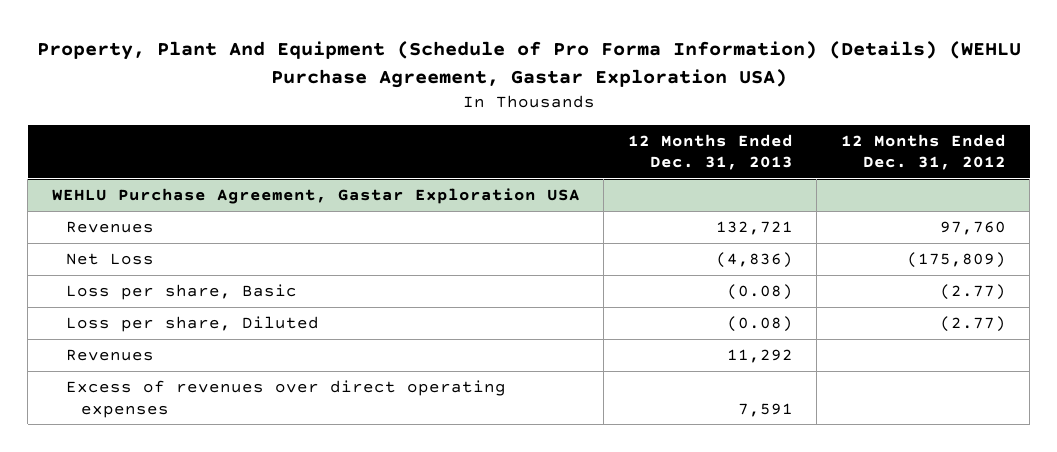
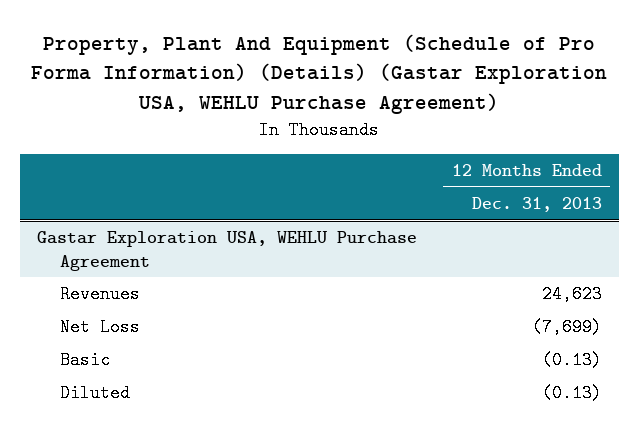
[36,41,1021,88] Property, Plant And Equipment (Schedule of Pro Forma Information) (Details) (WEHLU Purchase Agreement, Gastar Exploration USA) -> [31,33,608,115] Property, Plant And Equipment (Schedule of Pro Forma Information) (Details) (Gastar Exploration USA, WEHLU Purchase Agreement)
[840,133,1006,171] 12 Months Ended Dec. 31, 2012 -> none
[66,349,155,362] Revenues -> none
[66,380,507,418] Excess of revenues over direct operating expenses -> none
[51,188,580,205] WEHLU Purchase Agreement, Gastar Exploration USA -> [37,231,418,271] Gastar Exploration USA, WEHLU Purchase Agreement
[715,221,793,236] 132,721 -> [541,285,602,304] 24,623
[715,252,793,269] (4,836) -> [531,318,602,337] (7,699)
[66,284,298,301] Loss per share, Basic -> [60,351,111,370] Basic
[726,284,793,301] (0.08) -> [541,351,602,370] (0.13)
[66,316,320,333] Loss per share, Diluted -> [60,384,131,403] Diluted
[726,316,793,333] (0.08) -> [541,384,602,403] (0.13)

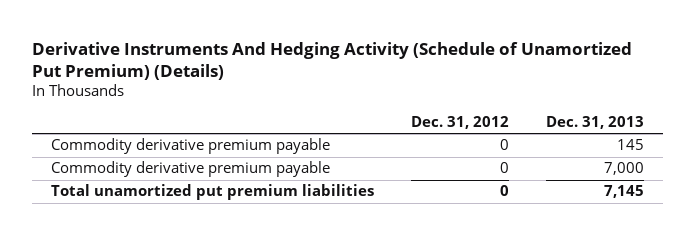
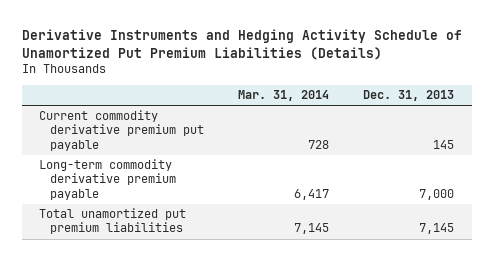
[32,41,633,80] Derivative Instruments And Hedging Activity (Schedule of Unamortized Put Premium) (Details) -> [22,29,463,60] Derivative Instruments and Hedging Activity Schedule of Unamortized Put Premium Liabilities (Details)
[411,115,510,129] Dec. 31, 2012 -> none
none -> [238,90,330,102] Mar. 31, 2014
[50,138,330,155] Commodity derivative premium payable -> [39,110,205,151] Current commodity derivative premium put payable
[50,161,330,178] Commodity derivative premium payable -> [39,159,177,200] Long-term commodity derivative premium payable

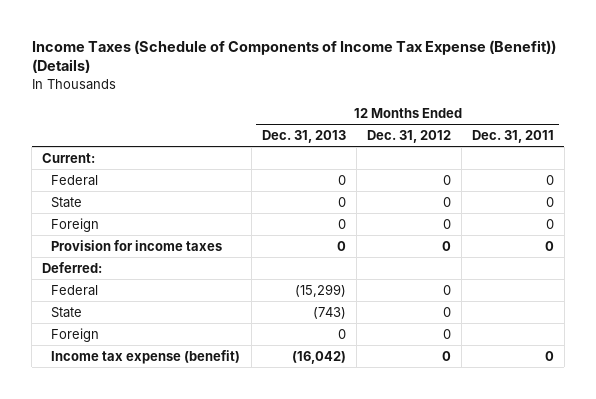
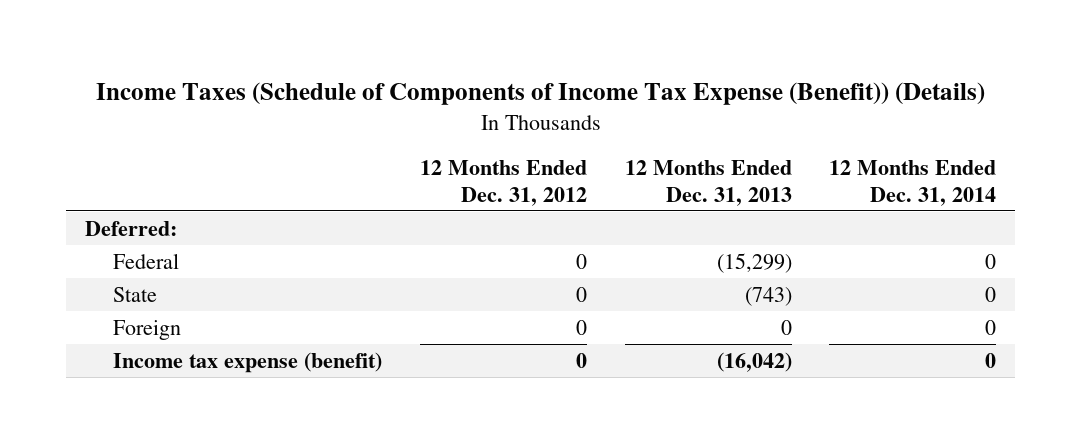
[471,129,554,143] Dec. 31, 2011 -> none
none -> [829,160,997,206] 12 Months Ended Dec. 31, 2014
[42,152,96,163] Current: -> none
[51,174,99,186] Federal -> none
[51,196,83,208] State -> none
[51,217,100,232] Foreign -> none
[51,239,223,251] Provision for income taxes -> none

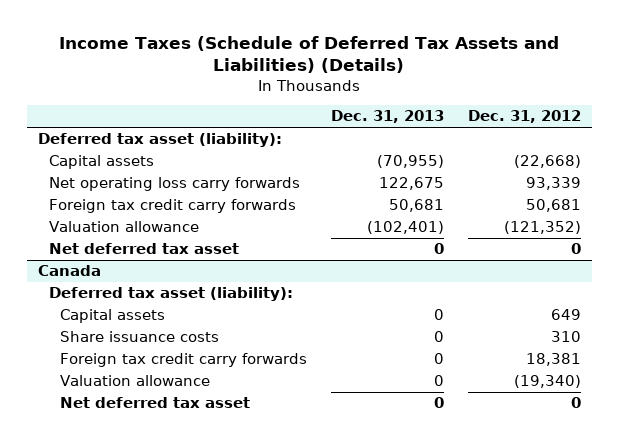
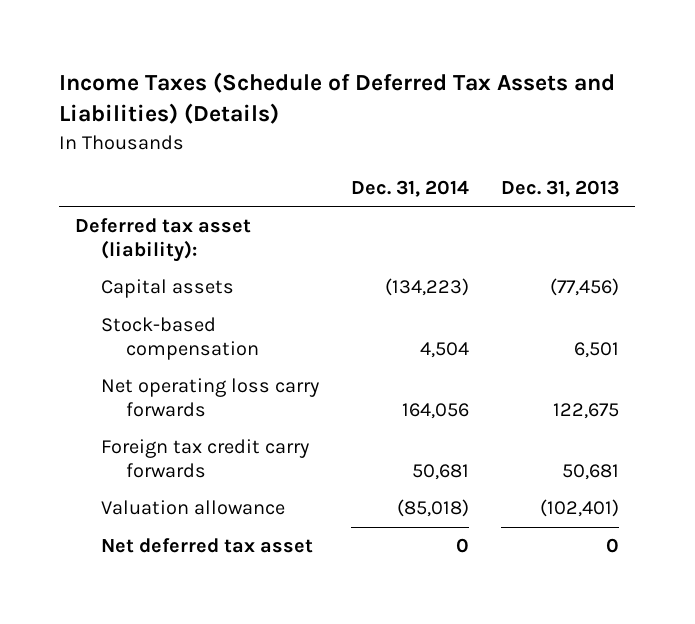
[467,110,581,124] Dec. 31, 2012 -> none
none -> [351,179,470,197] Dec. 31, 2014
[376,155,444,169] (70,955) -> [550,278,620,297] (77,456)
none -> [100,317,260,360] Stock-based compensation
[38,265,102,277] Canada -> none
[49,287,294,302] Deferred tax asset (liability): -> none
[60,309,166,324] Capital assets -> none
[60,331,220,343] Share issuance costs -> none
[60,353,308,368] Foreign tax credit carry forwards -> none
[60,375,211,387] Valuation allowance -> none
[60,397,251,409] Net deferred tax asset -> none

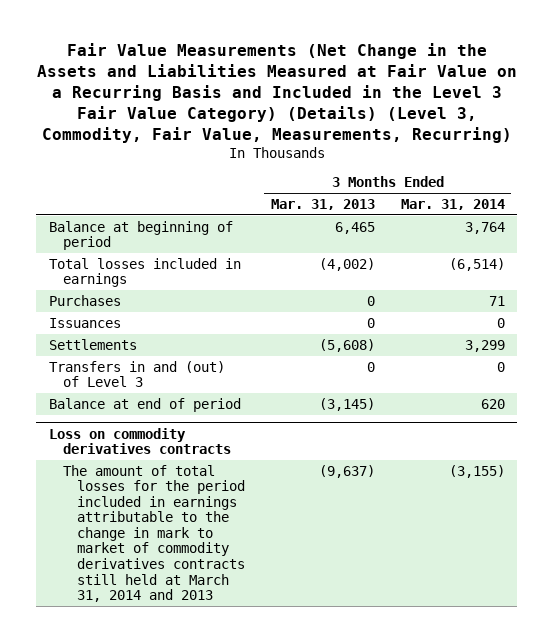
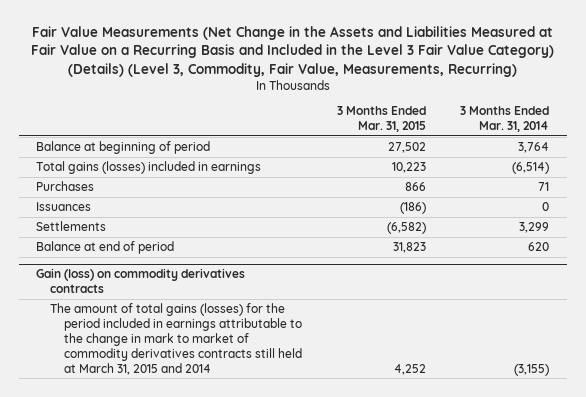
[270,198,375,210] Mar. 31, 2013 -> none
none -> [336,106,426,133] 3 Months Ended Mar. 31, 2015
[48,257,241,288] Total losses included in earnings -> [36,161,262,175] Total gains (losses) included in earnings
[48,360,225,388] Transfers in and (out) of Level 3 -> none
[48,427,231,455] Loss on commodity derivatives contracts -> [36,268,246,294] Gain (loss) on commodity derivatives contracts
[62,464,245,603] The amount of total losses for the period included in earnings attributable to the change in mark to market of commodity derivatives contracts still held at March 31, 2014 and 2013 -> [50,303,303,375] The amount of total gains (losses) for the period included in earnings attributable to the change in mark to market of commodity derivatives contracts still held at March 31, 2015 and 2014

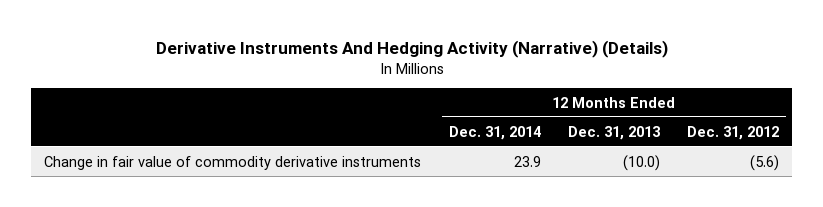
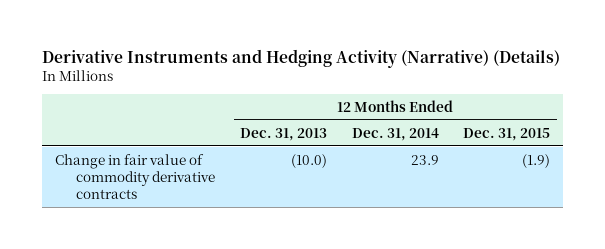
[155,39,668,58] Derivative Instruments And Hedging Activity (Narrative) (Details) -> [42,48,561,68] Derivative Instruments and Hedging Activity (Narrative) (Details)
[686,125,779,140] Dec. 31, 2012 -> none
none -> [463,127,551,141] Dec. 31, 2015
[44,155,422,170] Change in fair value of commodity derivative instruments -> [54,153,215,199] Change in fair value of commodity derivative contracts

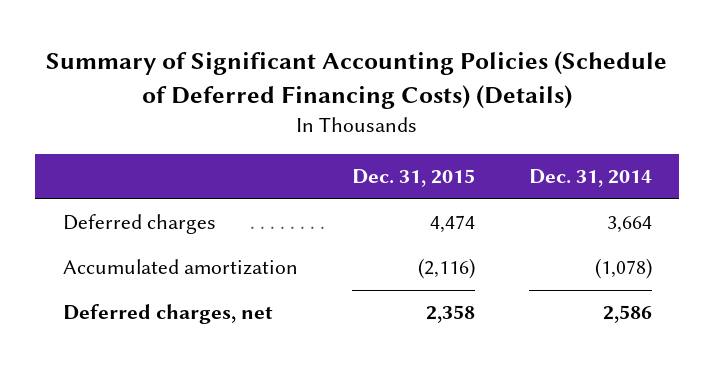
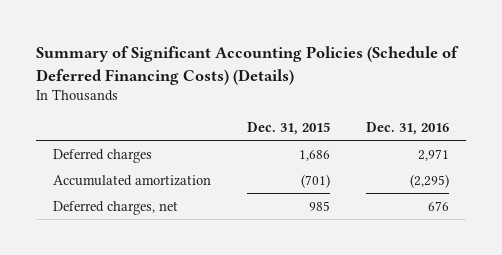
[528,169,652,188] Dec. 31, 2014 -> none
none -> [365,122,449,136] Dec. 31, 2016
[429,215,475,234] 4,474 -> [299,149,331,161] 1,686
[417,258,475,280] (2,116) -> [301,173,331,188] (701)
[425,305,475,324] 2,358 -> [309,200,331,211] 985

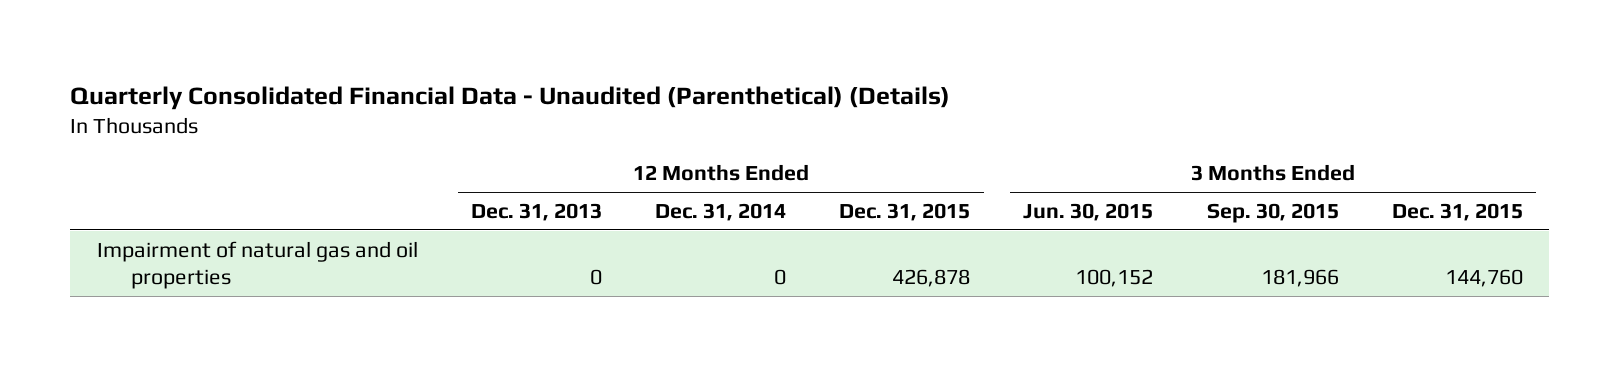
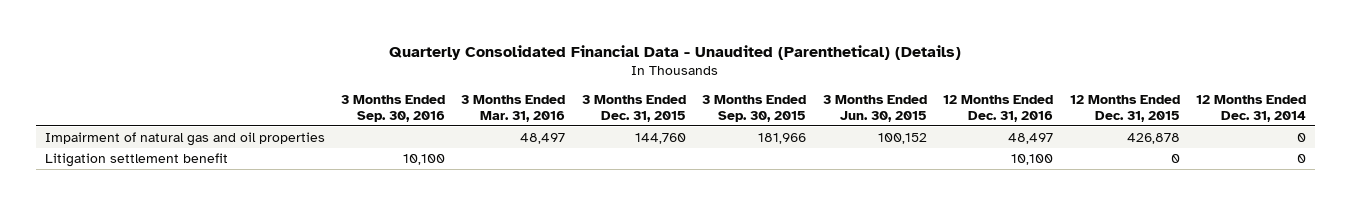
[470,202,602,221] Dec. 31, 2013 -> none
none -> [340,94,445,122] 3 Months Ended Sep. 30, 2016
none -> [461,94,566,122] 3 Months Ended Mar. 31, 2016
none -> [943,94,1054,122] 12 Months Ended Dec. 31, 2016
none -> [44,153,228,168] Litigation settlement benefit

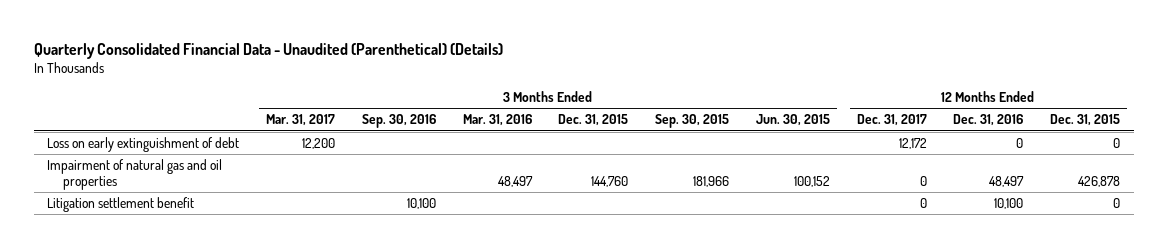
[1196,94,1307,122] 12 Months Ended Dec. 31, 2014 -> none
none -> [265,114,335,127] Mar. 31, 2017
none -> [856,114,927,127] Dec. 31, 2017
none -> [47,137,240,153] Loss on early extinguishment of debt

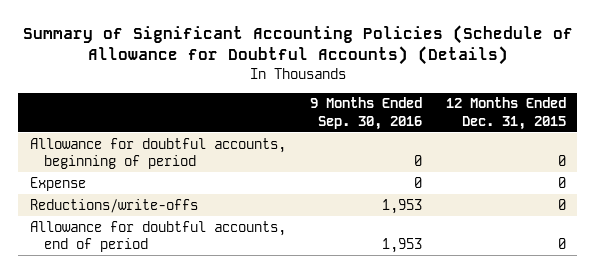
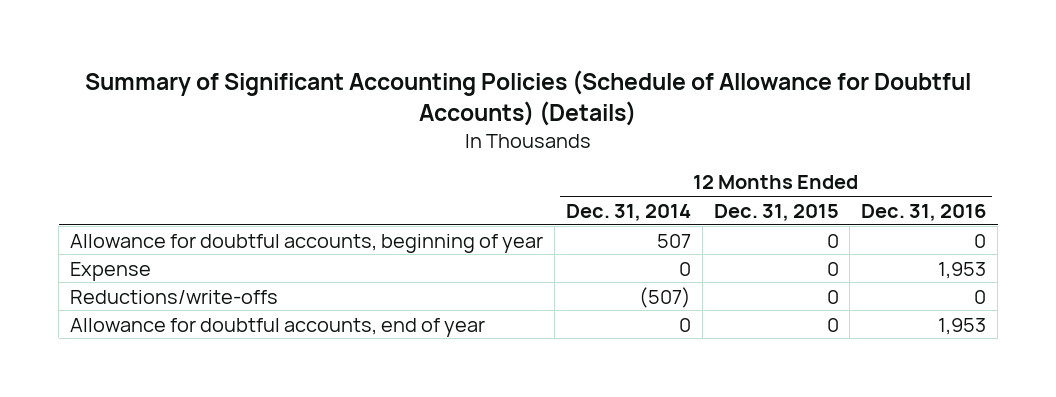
[309,97,422,130] 9 Months Ended Sep. 30, 2016 -> none
none -> [565,203,691,221] Dec. 31, 2014
none -> [861,203,987,221] Dec. 31, 2016
[29,137,286,170] Allowance for doubtful accounts, beginning of period -> [69,233,543,253] Allowance for doubtful accounts, beginning of year
[29,220,286,253] Allowance for doubtful accounts, end of period -> [69,317,485,337] Allowance for doubtful accounts, end of year

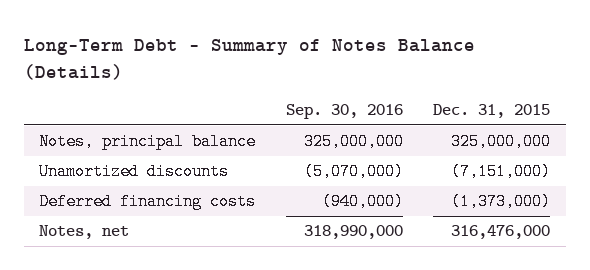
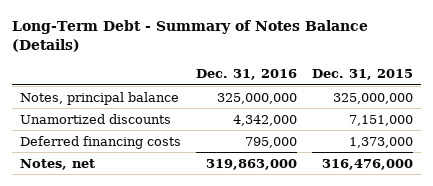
[285,104,403,120] Sep. 30, 2016 -> none
none -> [196,69,298,81] Dec. 31, 2016
[451,163,552,181] (7,151,000) -> [349,114,414,126] 7,151,000
[451,193,552,211] (1,373,000) -> [349,136,414,148] 1,373,000

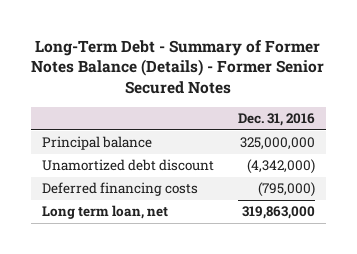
[12,20,369,53] Long-Term Debt - Summary of Notes Balance (Details) -> [31,39,325,95] Long-Term Debt - Summary of Former Notes Balance (Details) - Former Senior Secured Notes
[312,69,414,81] Dec. 31, 2015 -> none
[19,91,179,105] Notes, principal balance -> [42,136,153,151] Principal balance
[19,113,171,124] Unamortized discounts -> [42,159,215,172] Unamortized debt discount
[233,114,298,126] 4,342,000 -> [246,159,315,175] (4,342,000)
[245,136,298,148] 795,000 -> [257,182,315,198] (795,000)
[19,158,95,170] Notes, net -> [42,205,169,220] Long term loan, net

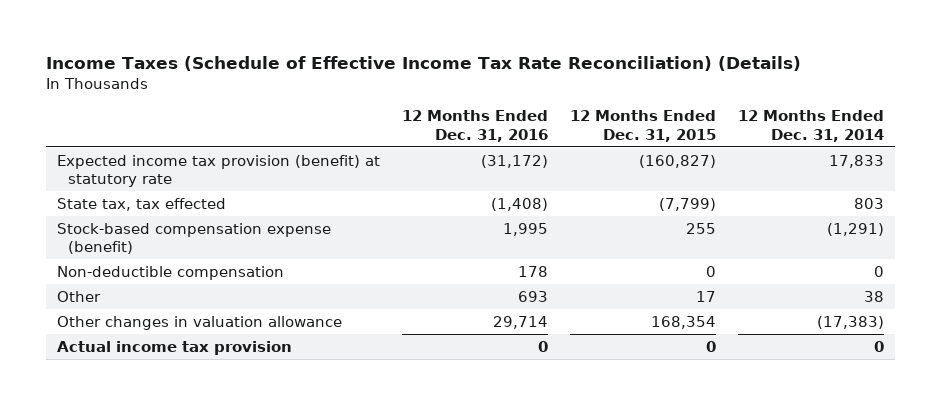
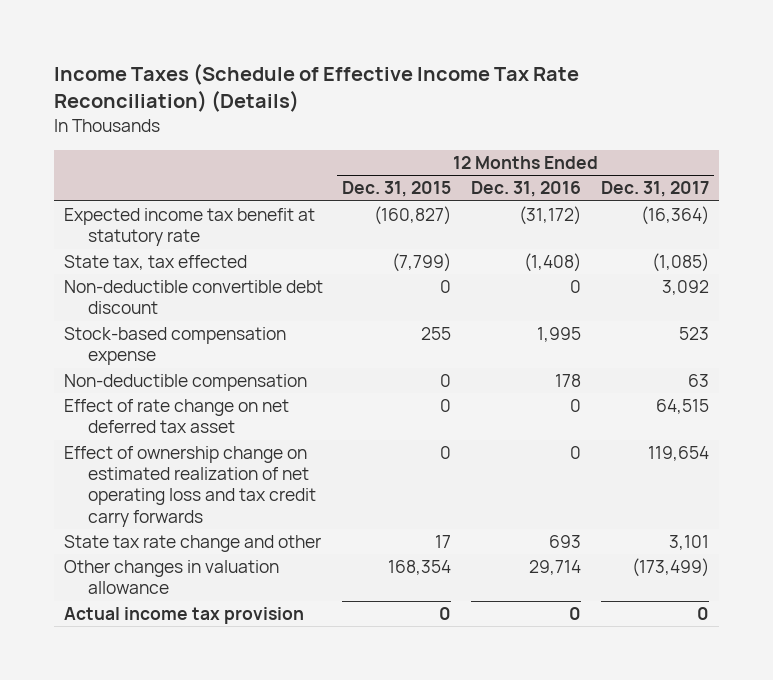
[737,109,884,142] 12 Months Ended Dec. 31, 2014 -> none
none -> [601,181,710,198] Dec. 31, 2017
[56,154,380,188] Expected income tax provision (benefit) at statutory rate -> [63,208,315,247] Expected income tax benefit at statutory rate
none -> [63,280,323,315] Non-deductible convertible debt discount
[56,222,331,255] Stock-based compensation expense (benefit) -> [63,327,286,366] Stock-based compensation expense
none -> [63,399,289,434] Effect of rate change on net deferred tax asset
none -> [63,446,316,527] Effect of ownership change on estimated realization of net operating loss and tax credit carry forwards
[56,290,101,302] Other -> [63,535,321,553] State tax rate change and other

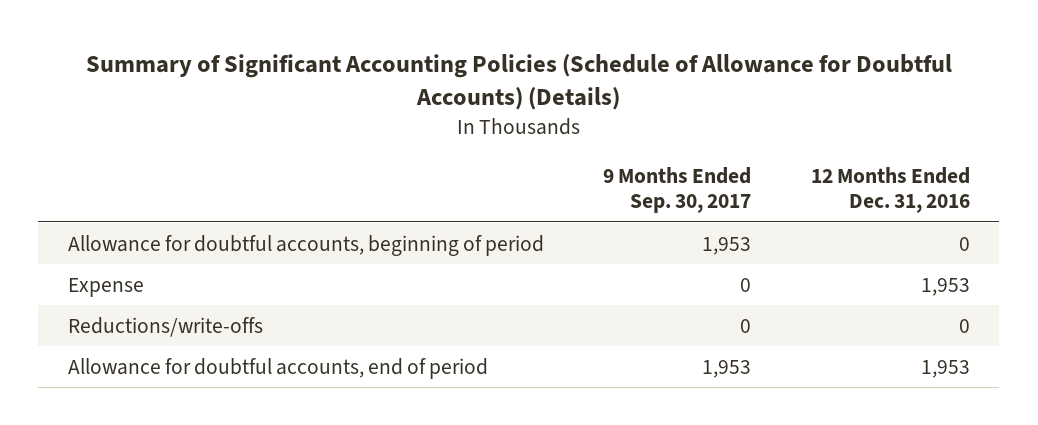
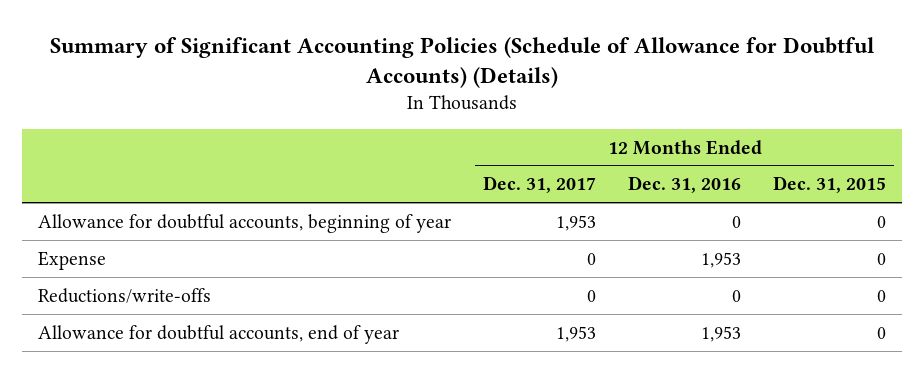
[603,167,752,214] 9 Months Ended Sep. 30, 2017 -> none
none -> [483,176,597,194] Dec. 31, 2017
none -> [772,176,886,194] Dec. 31, 2015
[68,234,545,256] Allowance for doubtful accounts, beginning of period -> [38,213,452,233] Allowance for doubtful accounts, beginning of year
[68,357,489,379] Allowance for doubtful accounts, end of period -> [38,324,400,344] Allowance for doubtful accounts, end of year

